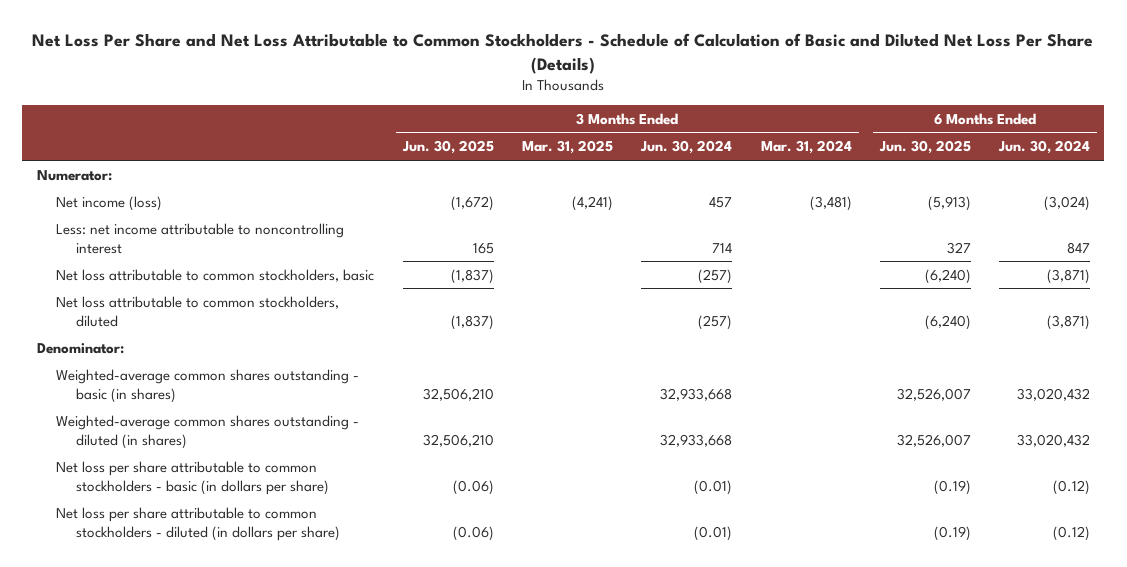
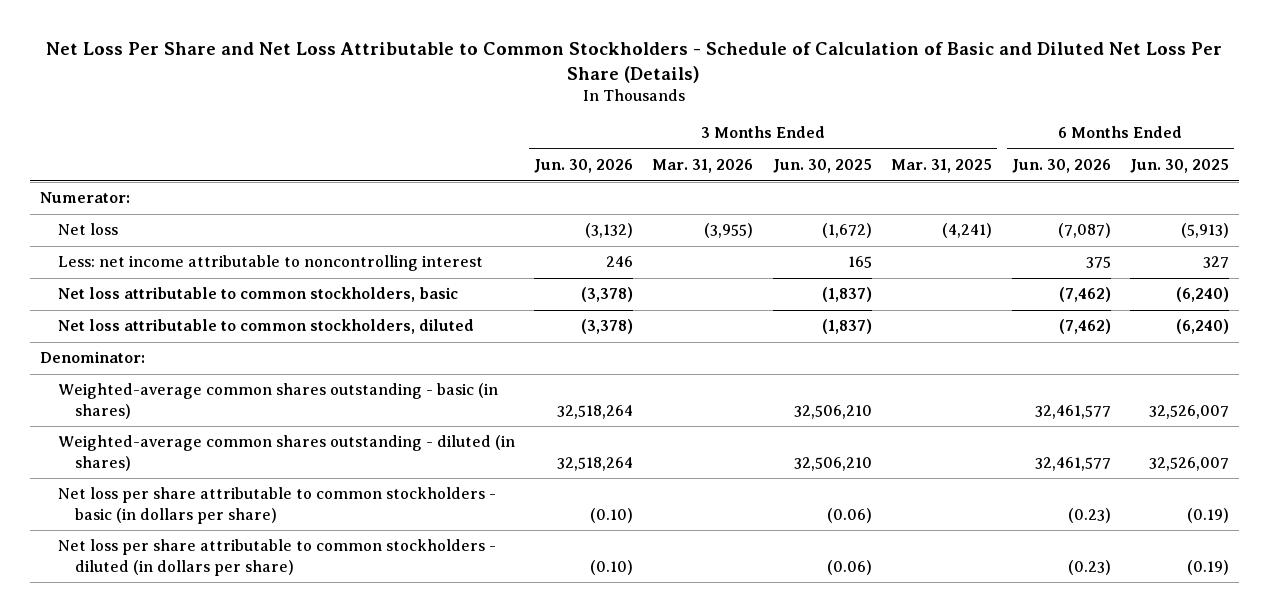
[640,140,733,155] Jun. 30, 2024 -> none
[760,140,852,155] Mar. 31, 2024 -> none
[998,140,1091,155] Jun. 30, 2024 -> none
none -> [533,159,633,174] Jun. 30, 2026
none -> [652,159,754,174] Mar. 31, 2026
none -> [1011,159,1111,174] Jun. 30, 2026
[56,195,163,211] Net income (loss) -> [57,223,118,236] Net loss

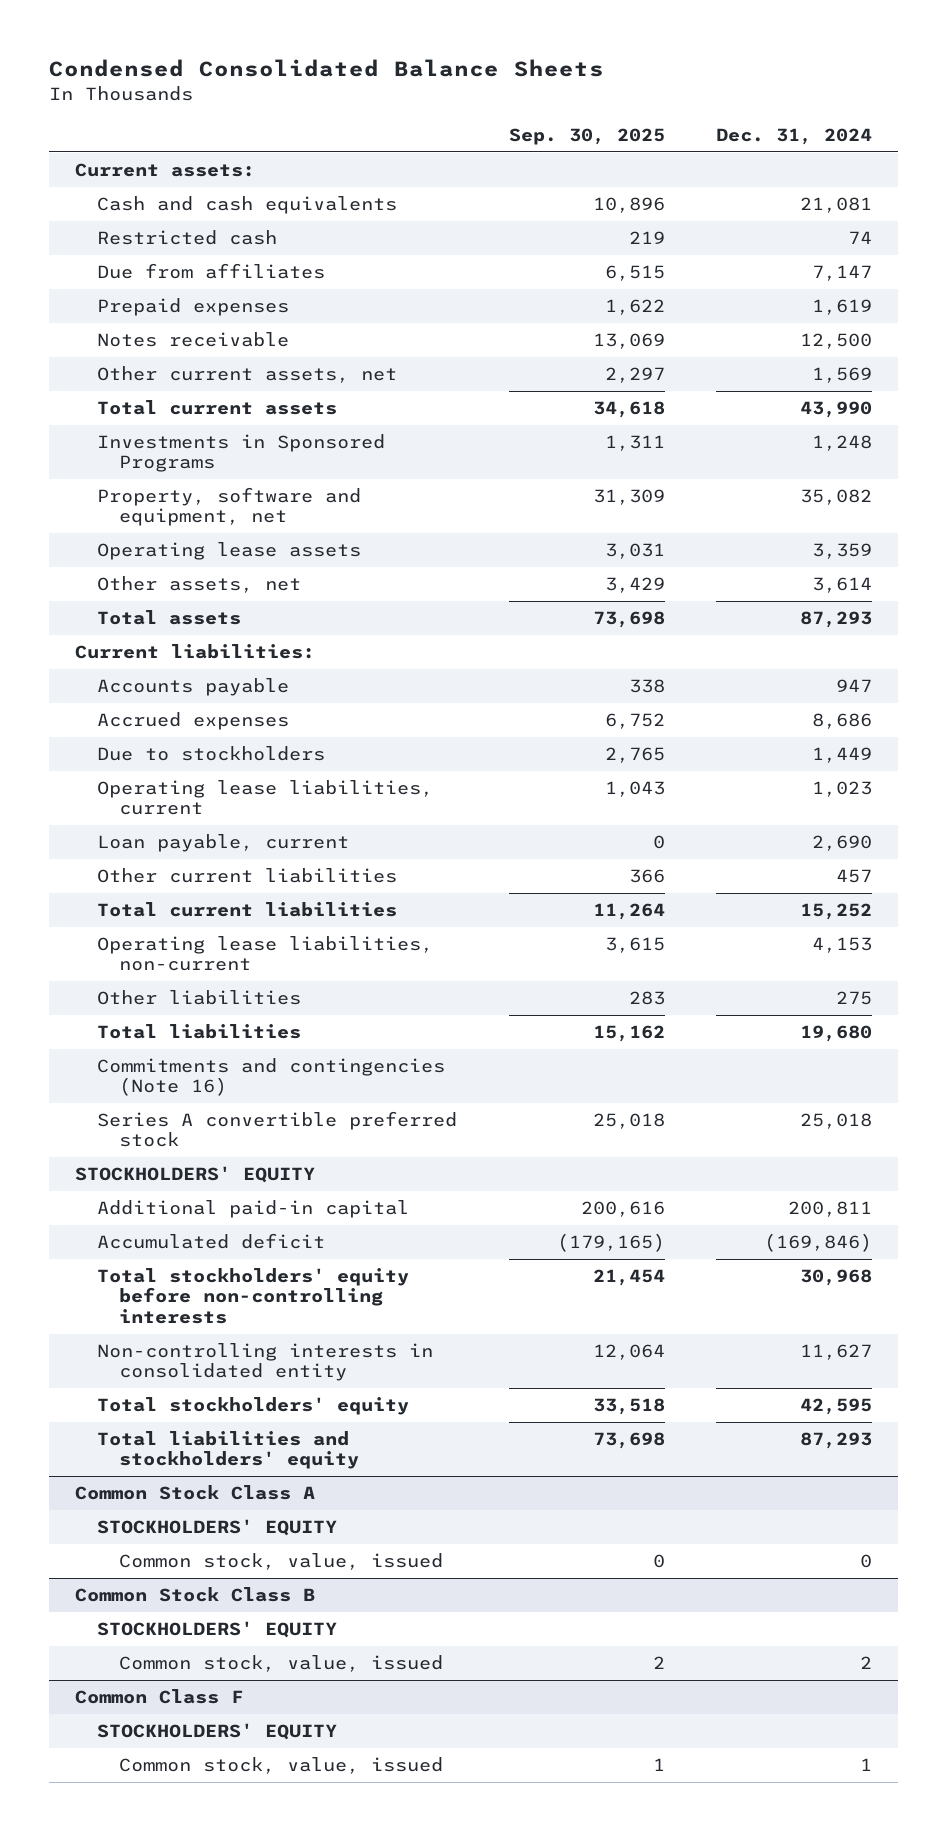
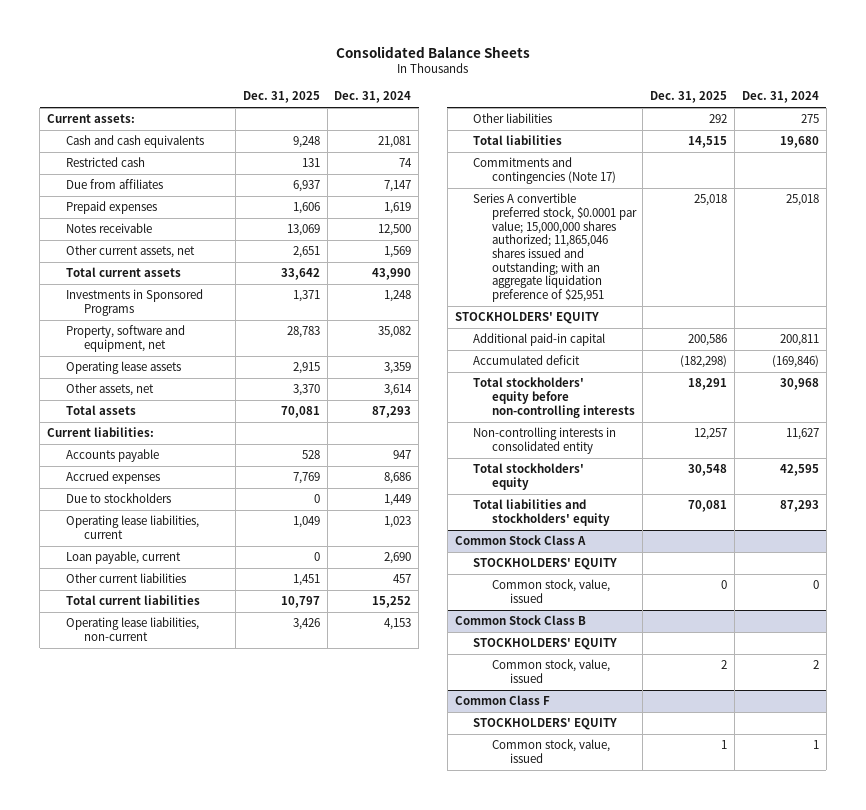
[48,59,604,78] Condensed Consolidated Balance Sheets -> [336,45,531,58] Consolidated Balance Sheets
[508,127,665,145] Sep. 30, 2025 -> none
none -> [242,91,320,104] Dec. 31, 2025
[97,1058,446,1097] Commitments and contingencies (Note 16) -> [473,157,616,184] Commitments and contingencies (Note 17)
[97,1111,458,1148] Series A convertible preferred stock -> [473,193,637,303] Series A convertible preferred stock, $0.0001 par value; 15,000,000 shares authorized; 11,865,046 shares issued and outstanding; with an aggregate liquidation preference of $25,951

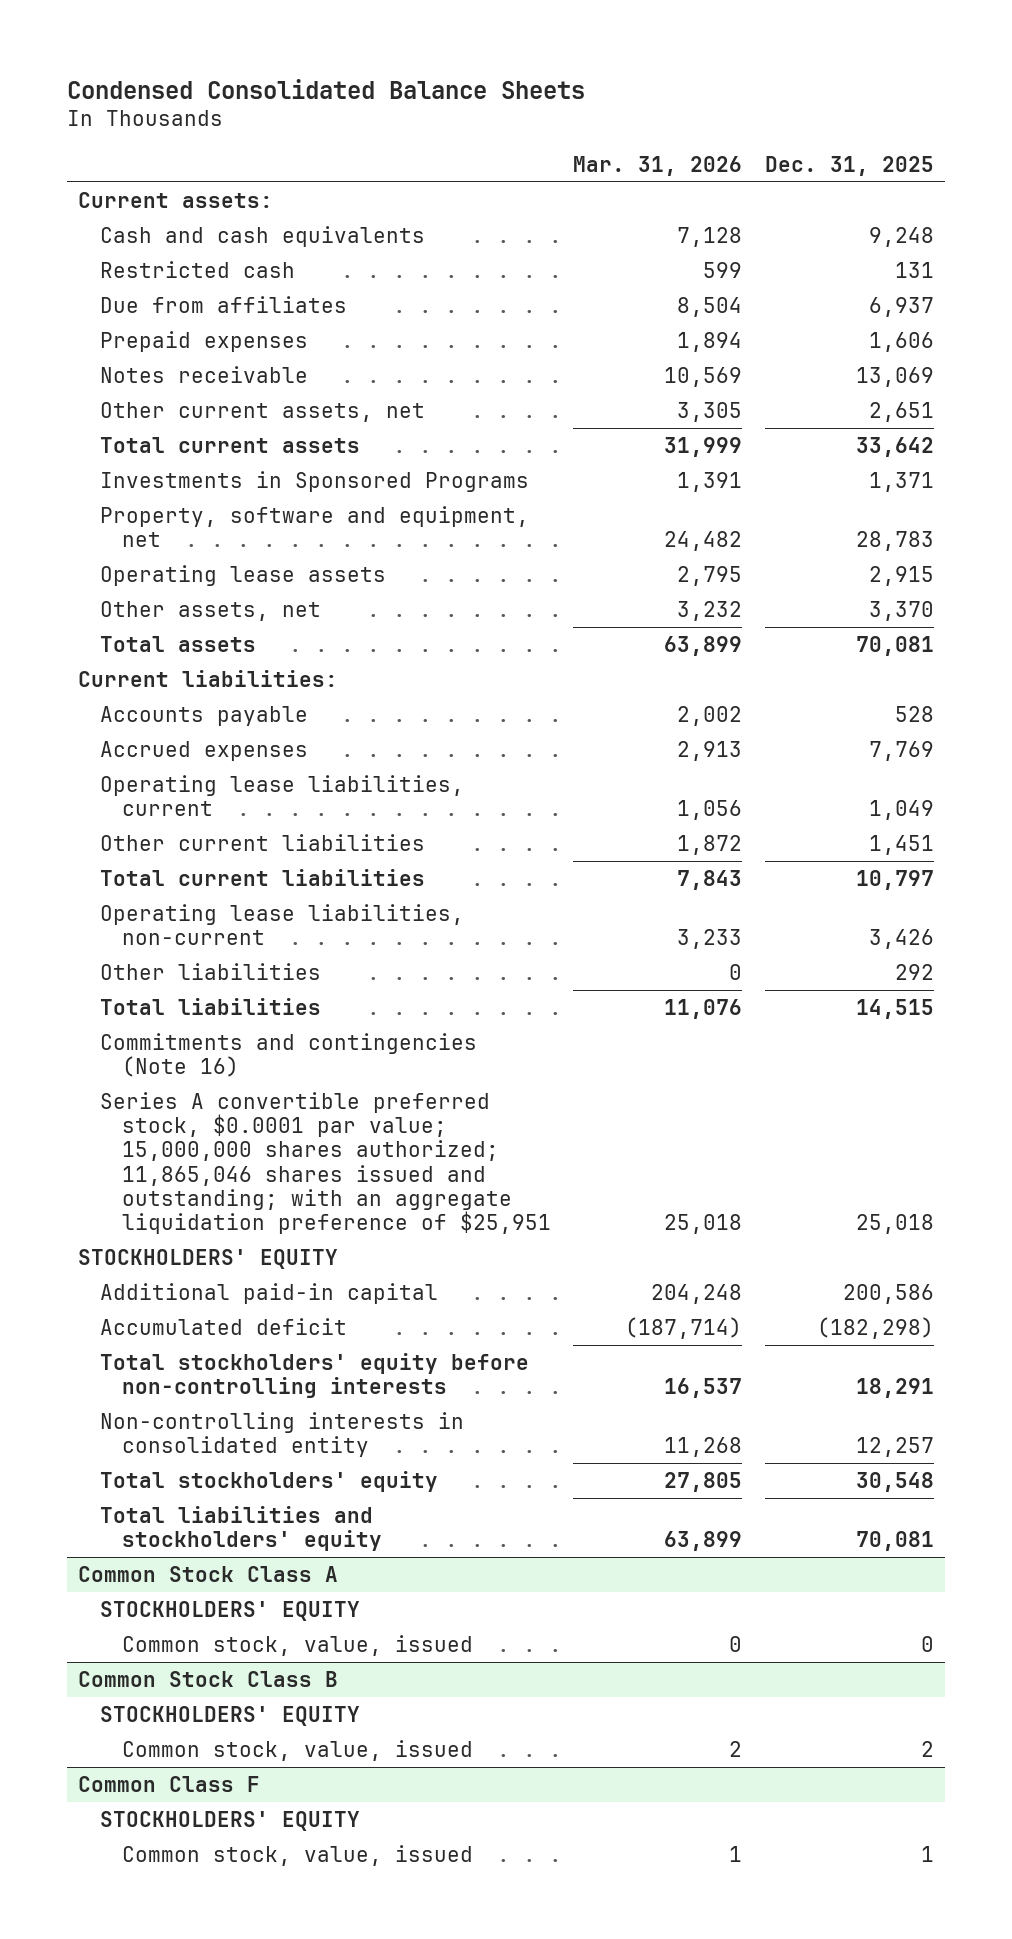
[336,45,531,58] Consolidated Balance Sheets -> [67,78,586,99] Condensed Consolidated Balance Sheets
[334,91,412,104] Dec. 31, 2024 -> none
none -> [573,155,743,176] Mar. 31, 2026
[65,493,171,504] Due to stockholders -> none
[65,551,181,565] Loan payable, current -> none
[473,157,616,184] Commitments and contingencies (Note 17) -> [100,1032,478,1078] Commitments and contingencies (Note 16)

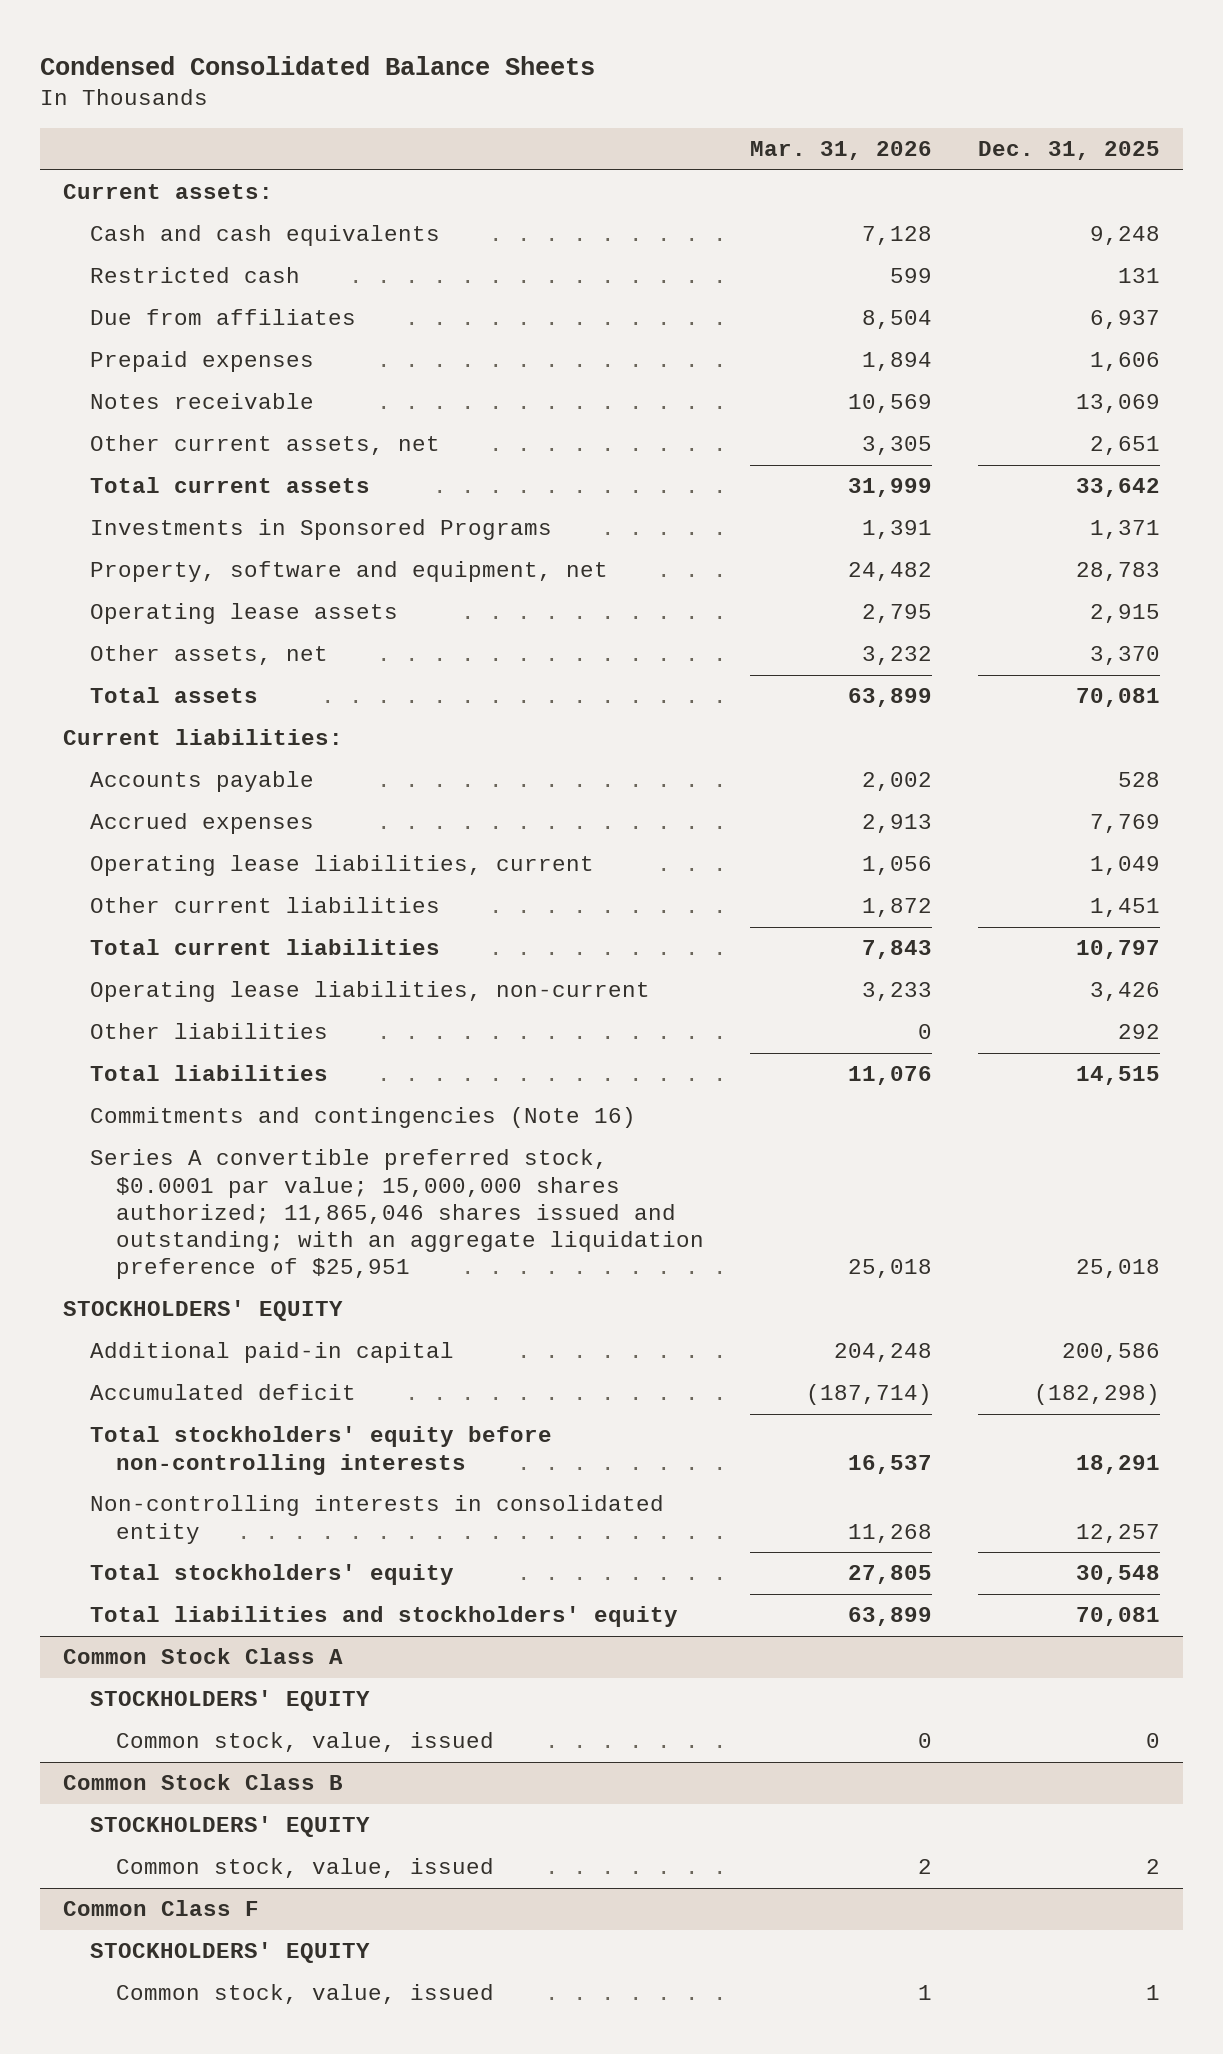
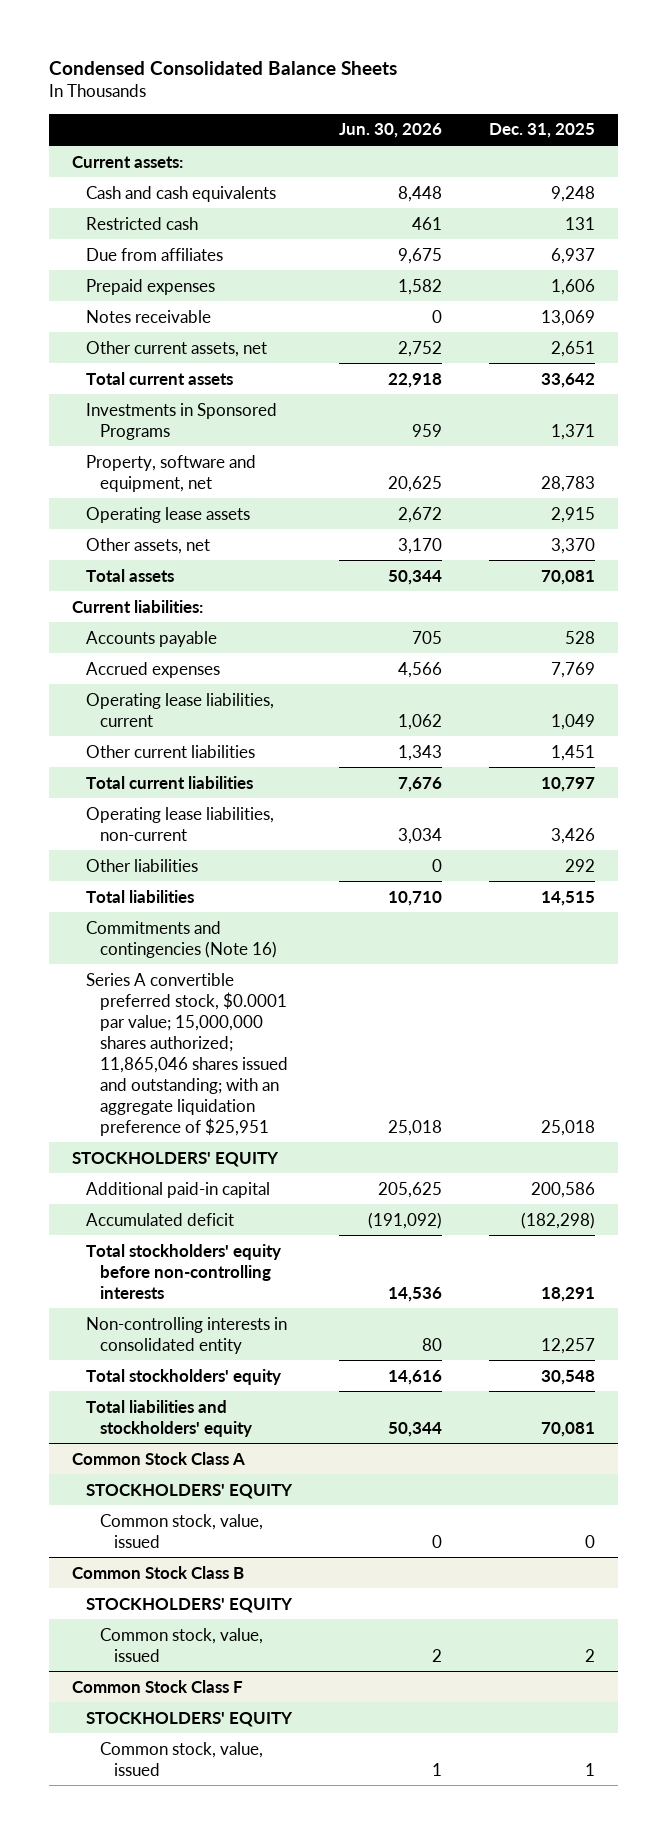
[750,140,933,160] Mar. 31, 2026 -> none
none -> [338,123,442,139] Jun. 30, 2026
[63,1900,260,1917] Common Class F -> [72,1679,244,1693] Common Stock Class F

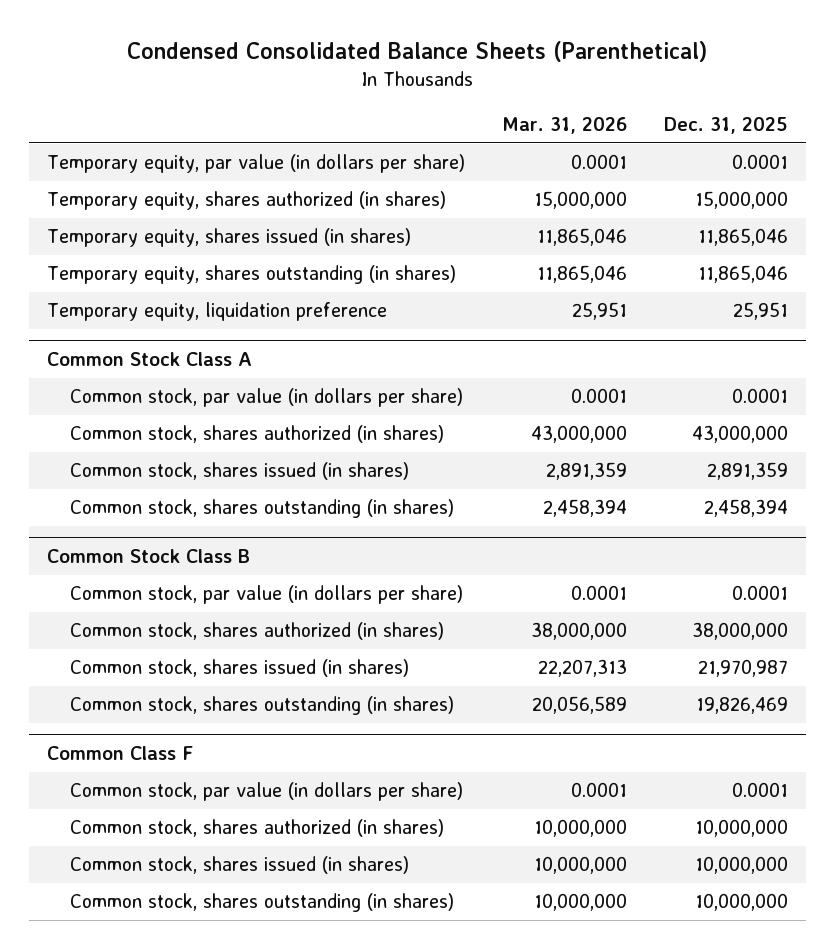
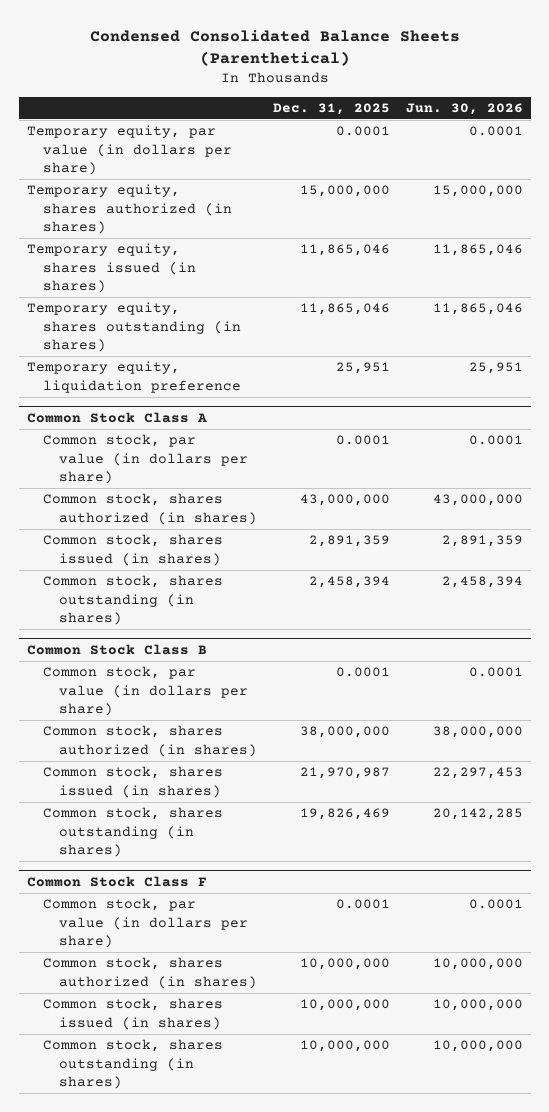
[501,117,627,135] Mar. 31, 2026 -> none
none -> [405,102,523,115] Jun. 30, 2026
[47,745,194,760] Common Class F -> [26,875,207,887] Common Stock Class F

